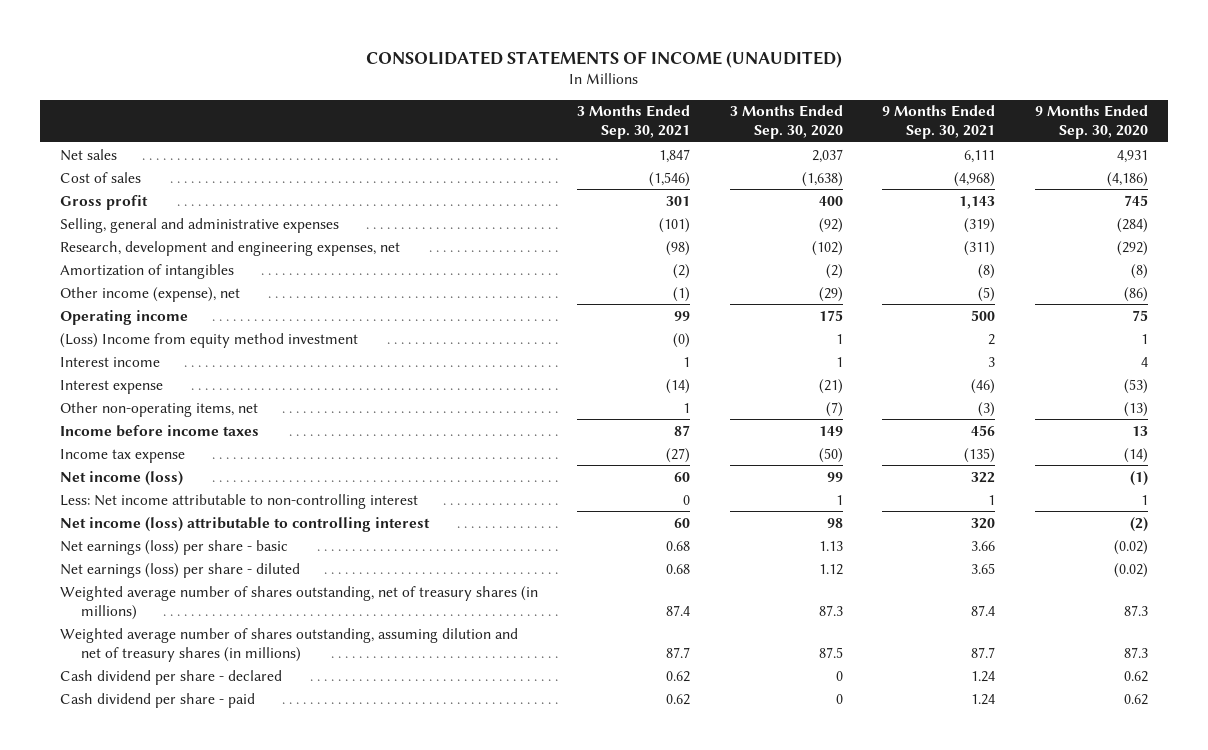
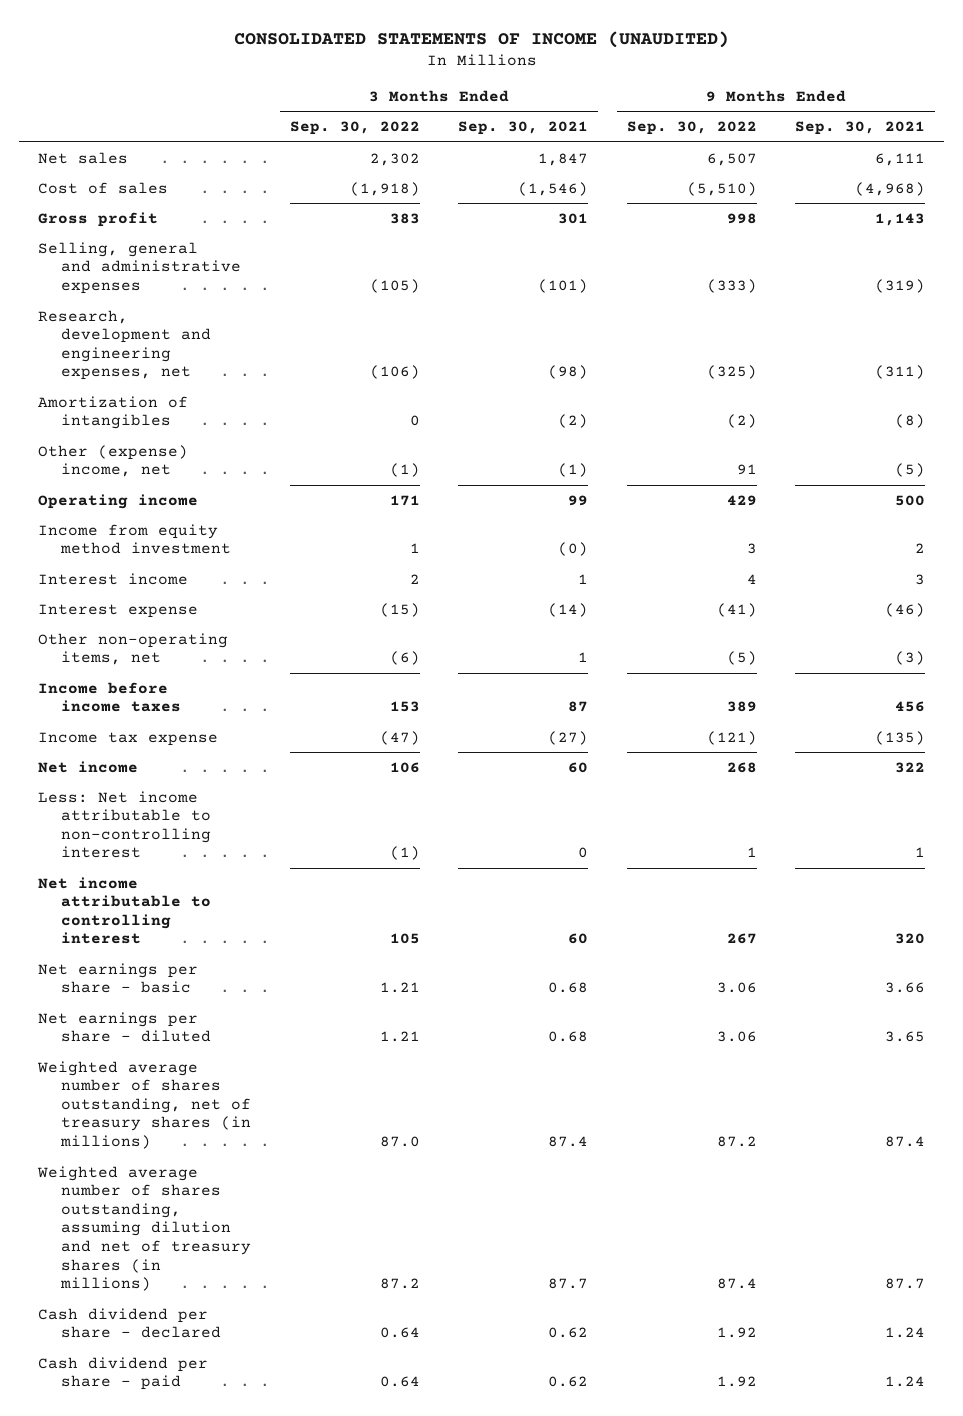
[729,105,843,140] 3 Months Ended Sep. 30, 2020 -> none
[1035,105,1149,140] 9 Months Ended Sep. 30, 2020 -> none
none -> [289,121,420,136] Sep. 30, 2022
none -> [626,121,757,136] Sep. 30, 2022
[59,286,240,302] Other income (expense), net -> [38,444,189,478] Other (expense) income, net
[59,332,358,348] (Loss) Income from equity method investment -> [38,523,232,555] Income from equity method investment
[59,470,183,486] Net income (loss) -> [38,760,139,773] Net income
[59,516,430,532] Net income (loss) attributable to controlling interest -> [38,876,212,945] Net income attributable to controlling interest
[59,539,288,555] Net earnings (loss) per share - basic -> [38,962,199,994] Net earnings per share - basic
[59,562,300,578] Net earnings (loss) per share - diluted -> [38,1011,212,1043] Net earnings per share - diluted

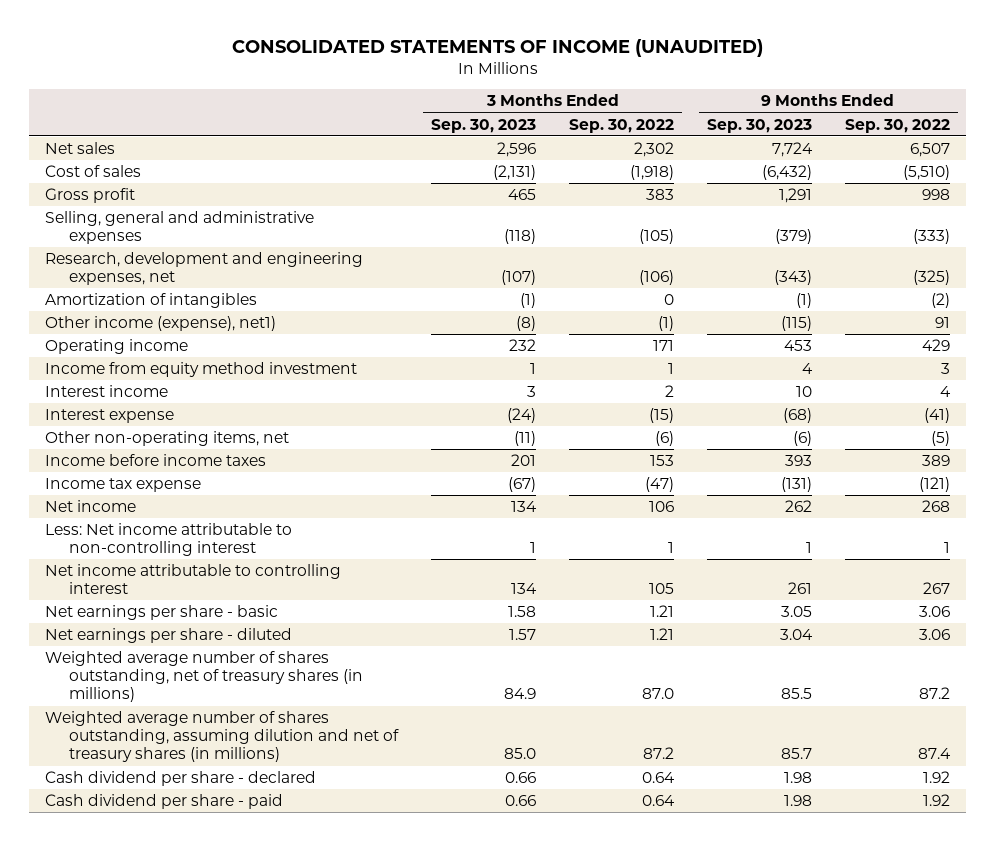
[458,121,589,136] Sep. 30, 2021 -> none
[795,121,926,136] Sep. 30, 2021 -> none
none -> [431,118,537,133] Sep. 30, 2023
none -> [707,118,813,133] Sep. 30, 2023
[38,444,189,478] Other (expense) income, net -> [45,316,277,332] Other income (expense), net1)
[389,846,420,861] (1) -> [668,542,675,554] 1

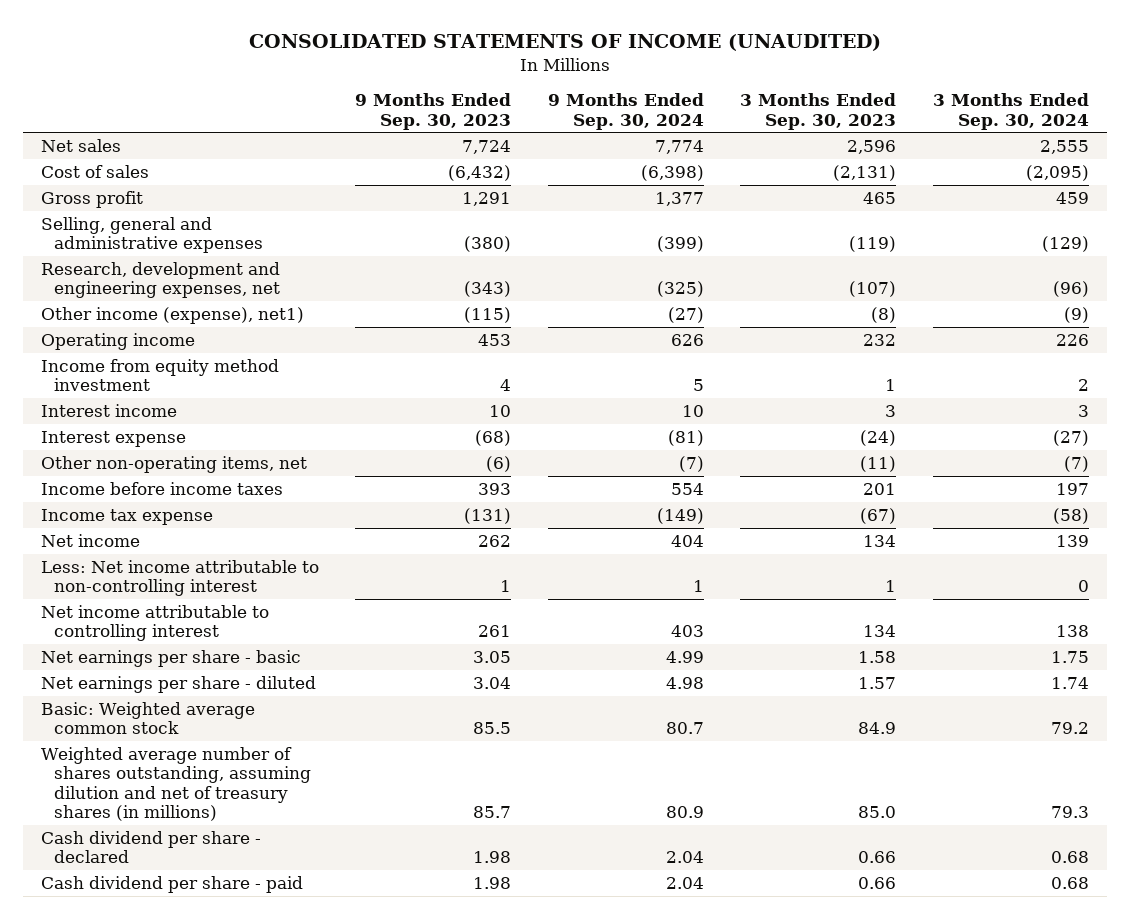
[569,118,675,133] Sep. 30, 2022 -> none
[844,118,950,133] Sep. 30, 2022 -> none
none -> [547,93,704,130] 9 Months Ended Sep. 30, 2024
none -> [932,93,1089,130] 3 Months Ended Sep. 30, 2024
[504,229,537,245] (118) -> [849,236,897,253] (119)
[775,229,813,245] (379) -> [464,236,512,253] (380)
[45,293,258,309] Amortization of intangibles -> none
[45,651,364,703] Weighted average number of shares outstanding, net of treasury shares (in millions) -> [40,701,255,735] Basic: Weighted average common stock

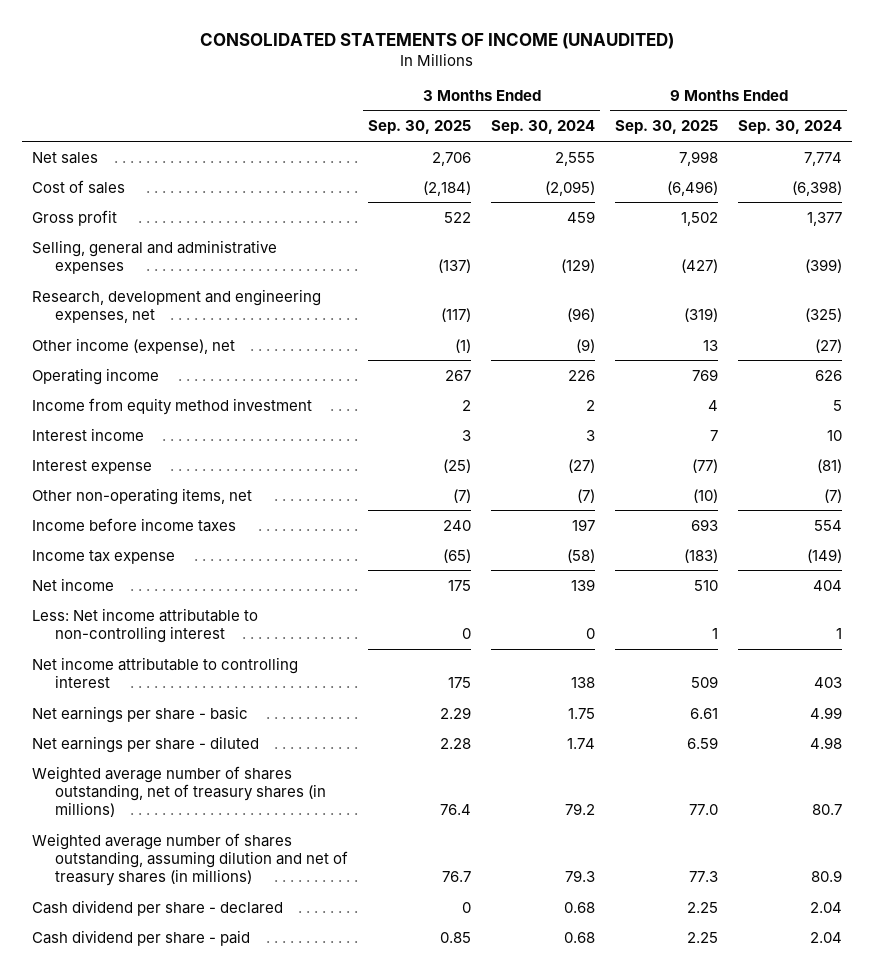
[355,93,512,130] 9 Months Ended Sep. 30, 2023 -> none
[740,93,897,130] 3 Months Ended Sep. 30, 2023 -> none
none -> [368,120,472,135] Sep. 30, 2025
none -> [615,120,719,135] Sep. 30, 2025
[40,306,304,324] Other income (expense), net1) -> [32,337,236,354] Other income (expense), net
[40,701,255,735] Basic: Weighted average common stock -> [32,765,327,818] Weighted average number of shares outstanding, net of treasury shares (in millions)

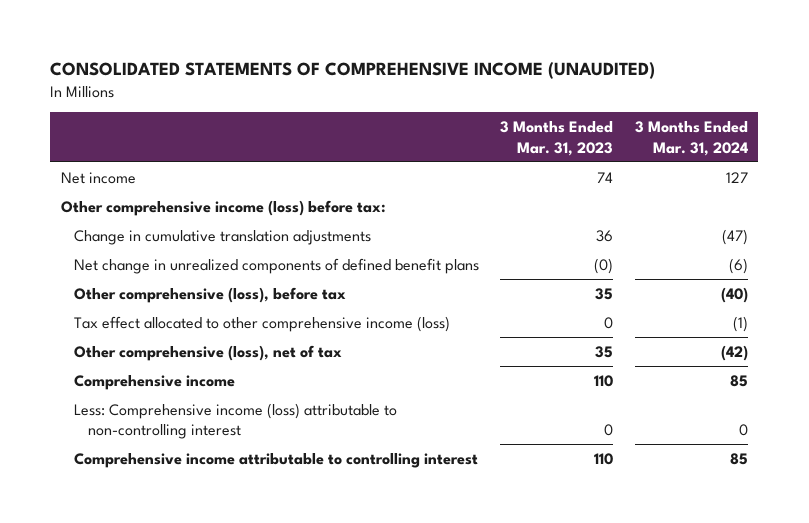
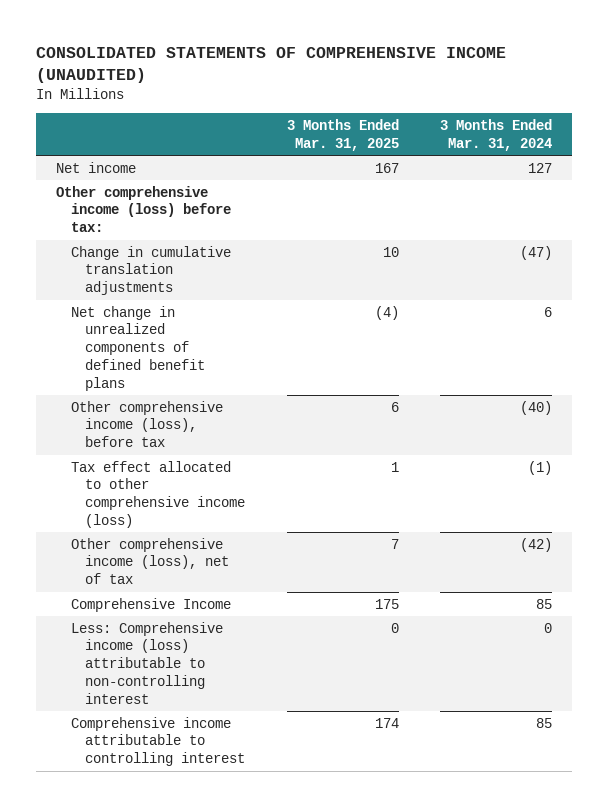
[500,120,614,156] 3 Months Ended Mar. 31, 2023 -> none
none -> [286,118,399,151] 3 Months Ended Mar. 31, 2025
[728,257,748,274] (6) -> [543,306,552,317] 6
[74,286,347,303] Other comprehensive (loss), before tax -> [70,400,223,448] Other comprehensive income (loss), before tax
[74,344,343,361] Other comprehensive (loss), net of tax -> [70,537,230,585] Other comprehensive income (loss), net of tax
[74,374,236,390] Comprehensive income -> [70,597,231,612] Comprehensive Income

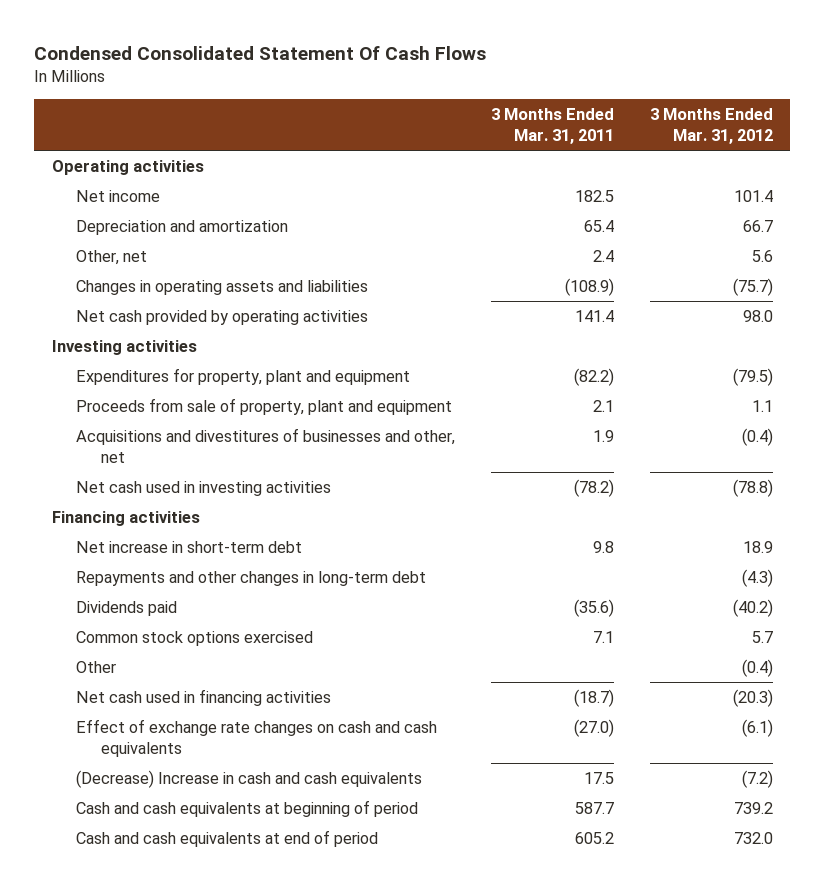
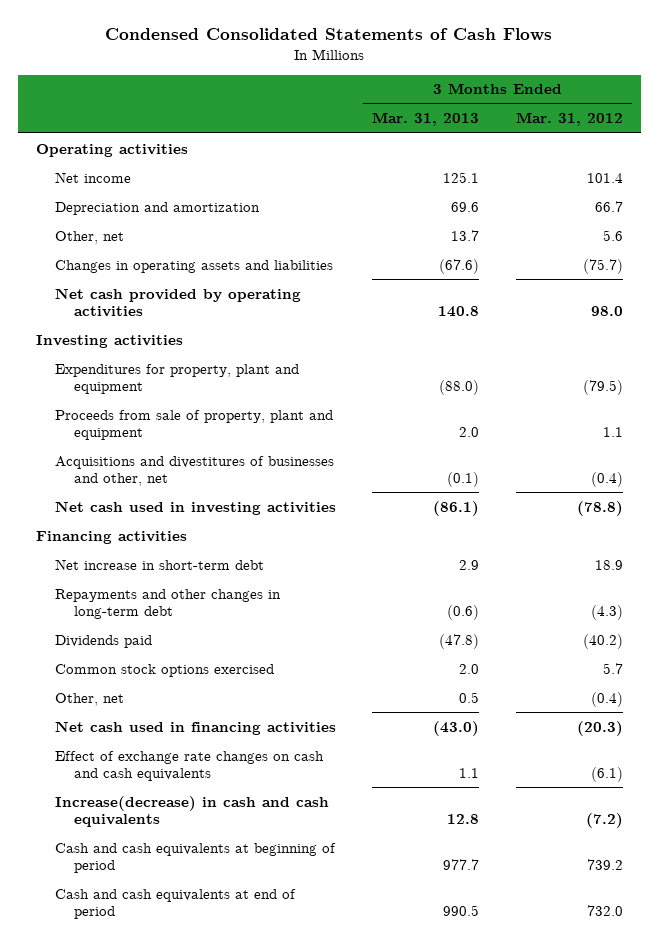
[34,45,487,60] Condensed Consolidated Statement Of Cash Flows -> [105,28,553,42] Condensed Consolidated Statements of Cash Flows
[491,107,615,145] 3 Months Ended Mar. 31, 2011 -> none
none -> [372,112,480,127] Mar. 31, 2013
[76,660,117,673] Other -> [54,692,124,706] Other, net
[76,769,423,788] (Decrease) Increase in cash and cash equivalents -> [54,795,329,827] Increase(decrease) in cash and cash equivalents

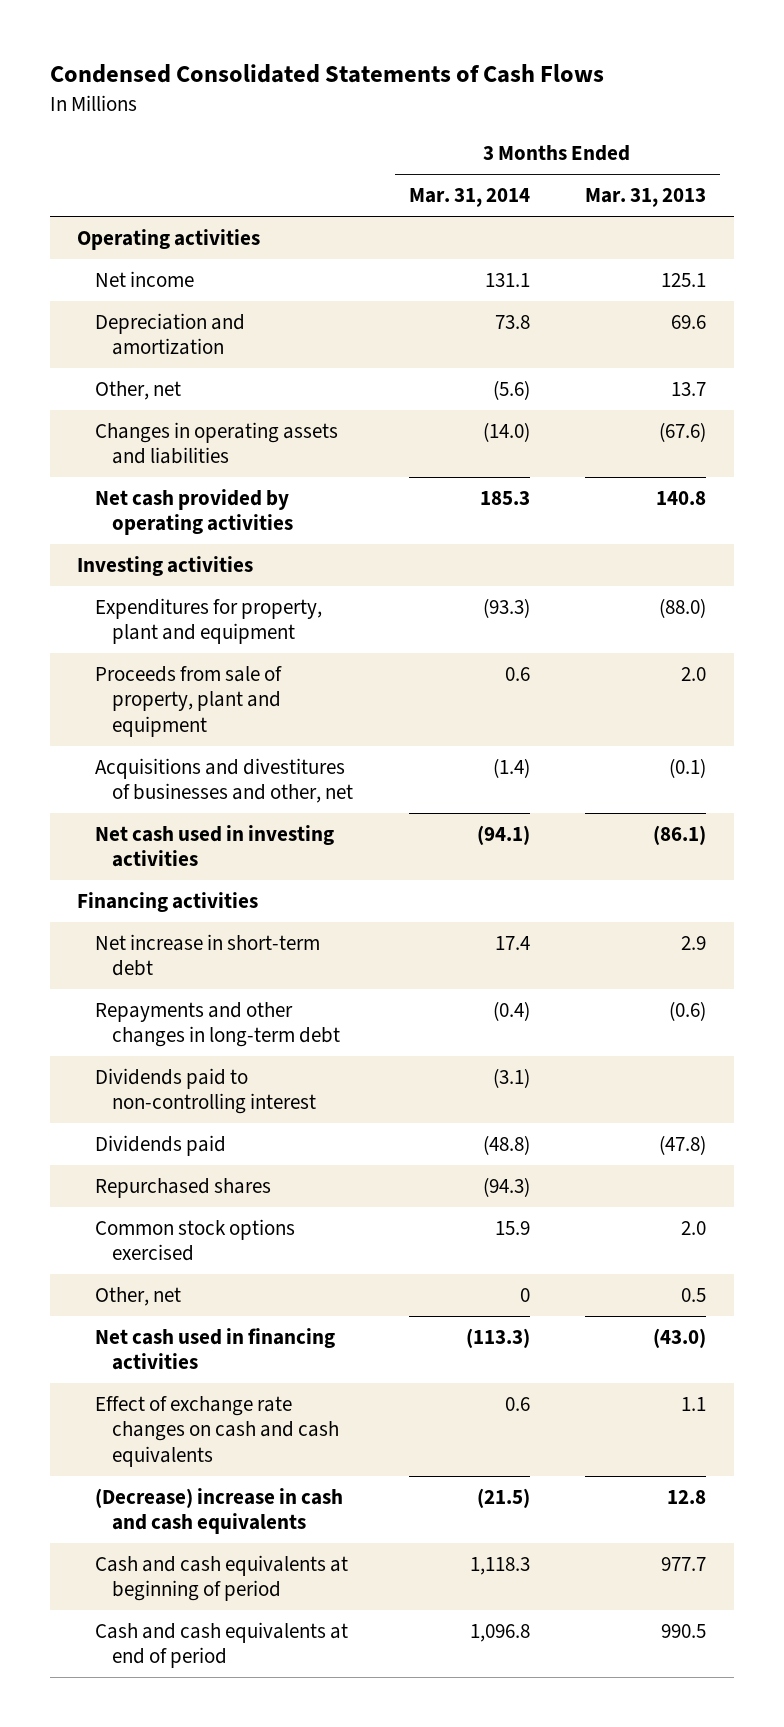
[515,112,623,127] Mar. 31, 2012 -> none
none -> [408,188,530,208] Mar. 31, 2014
none -> [94,1067,317,1115] Dividends paid to non-controlling interest
none -> [94,1177,271,1198] Repurchased shares
[54,795,329,827] Increase(decrease) in cash and cash equivalents -> [94,1487,343,1535] (Decrease) increase in cash and cash equivalents

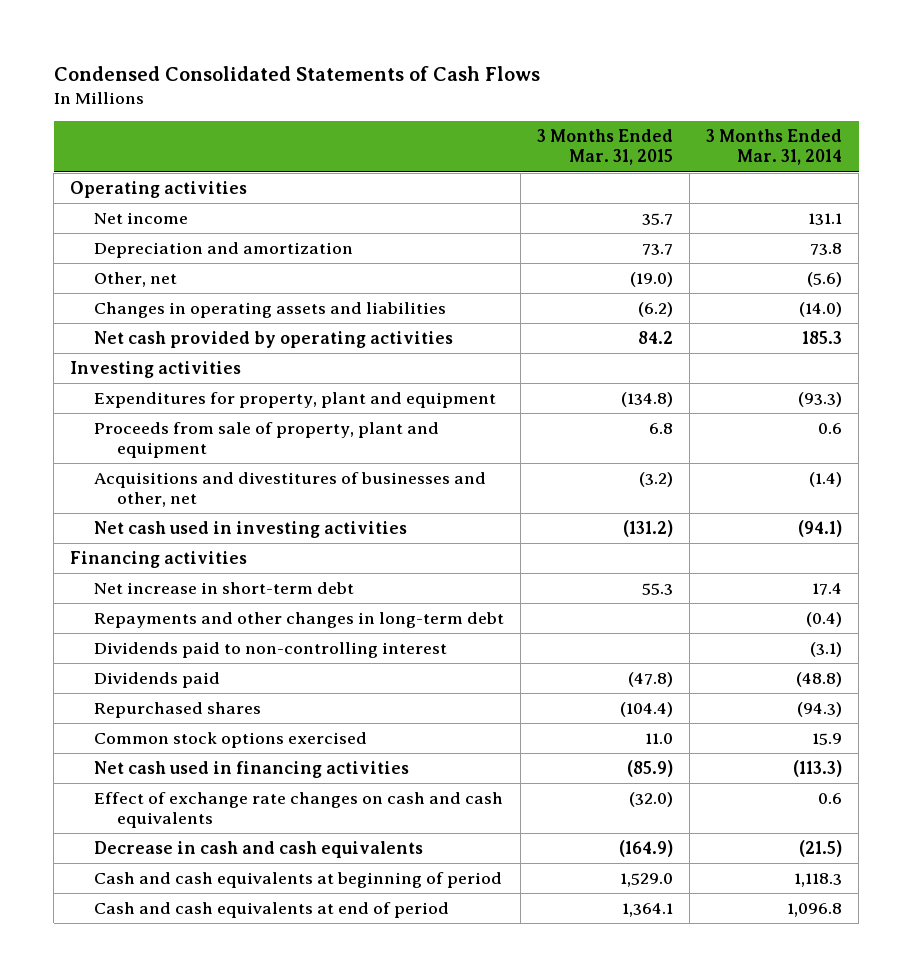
[585,188,707,208] Mar. 31, 2013 -> none
none -> [537,129,674,166] 3 Months Ended Mar. 31, 2015
[94,1286,181,1306] Other, net -> none
[94,1487,343,1535] (Decrease) increase in cash and cash equivalents -> [93,841,423,859] Decrease in cash and cash equivalents

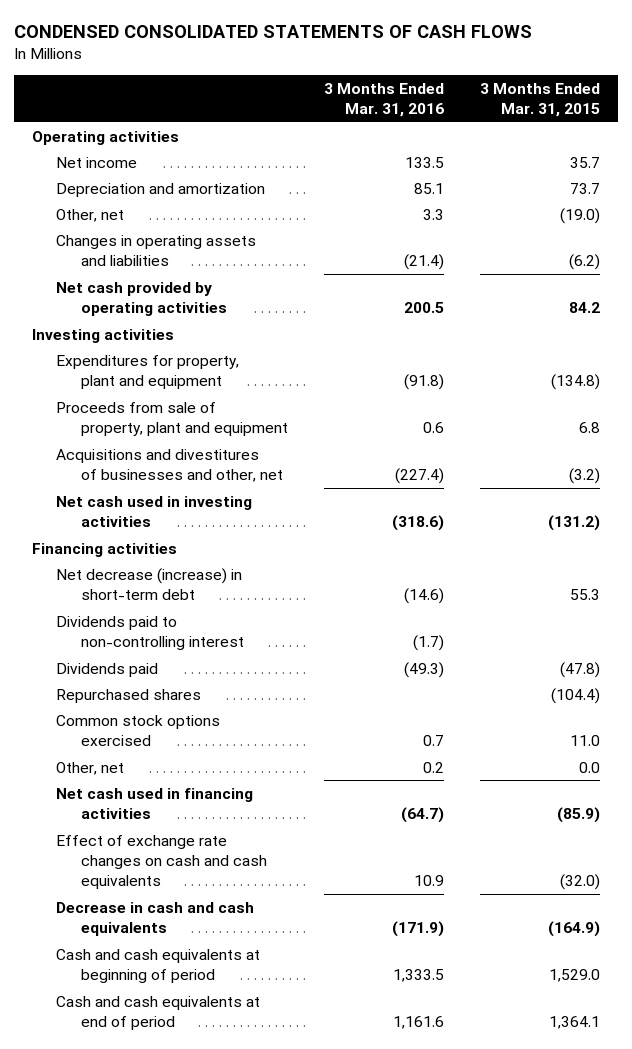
[53,65,540,81] Condensed Consolidated Statements of Cash Flows -> [14,25,533,39] CONDENSED CONSOLIDATED STATEMENTS OF CASH FLOWS
[706,129,843,166] 3 Months Ended Mar. 31, 2014 -> none
none -> [323,82,444,117] 3 Months Ended Mar. 31, 2016
[93,612,504,629] Repayments and other changes in long-term debt -> none
[93,582,354,595] Net increase in short-term debt -> [56,567,243,600] Net decrease (increase) in short-term debt
none -> [56,761,125,775] Other, net

